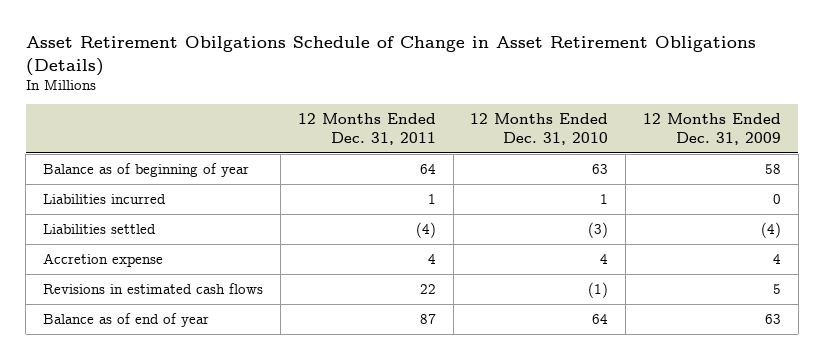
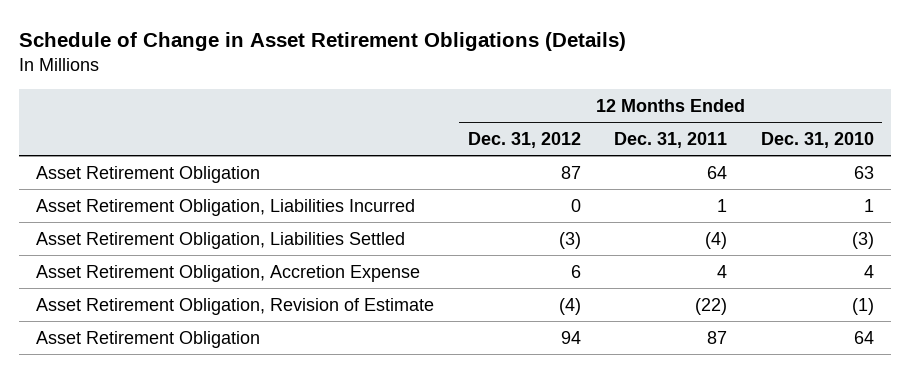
[25,36,756,76] Asset Retirement Obilgations Schedule of Change in Asset Retirement Obligations (Details) -> [18,31,626,51] Schedule of Change in Asset Retirement Obligations (Details)
[643,113,782,145] 12 Months Ended Dec. 31, 2009 -> none
none -> [467,131,581,148] Dec. 31, 2012
[43,282,264,294] Revisions in estimated cash flows -> none
[43,162,250,177] Balance as of beginning of year -> [35,165,260,183] Asset Retirement Obligation
[43,193,167,204] Liabilities incurred -> [35,198,415,216] Asset Retirement Obligation, Liabilities Incurred
[43,223,157,234] Liabilities settled -> [35,231,405,249] Asset Retirement Obligation, Liabilities Settled
[43,252,164,267] Accretion expense -> [35,264,420,282] Asset Retirement Obligation, Accretion Expense
none -> [35,297,434,315] Asset Retirement Obligation, Revision of Estimate
[43,312,210,327] Balance as of end of year -> [35,330,260,348] Asset Retirement Obligation

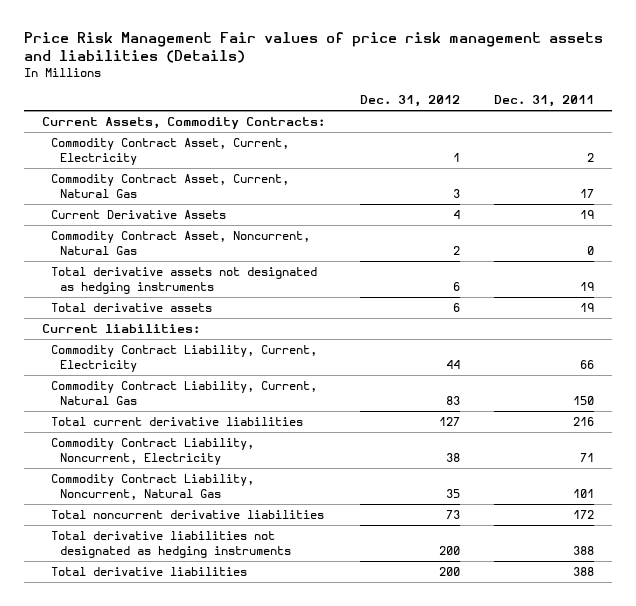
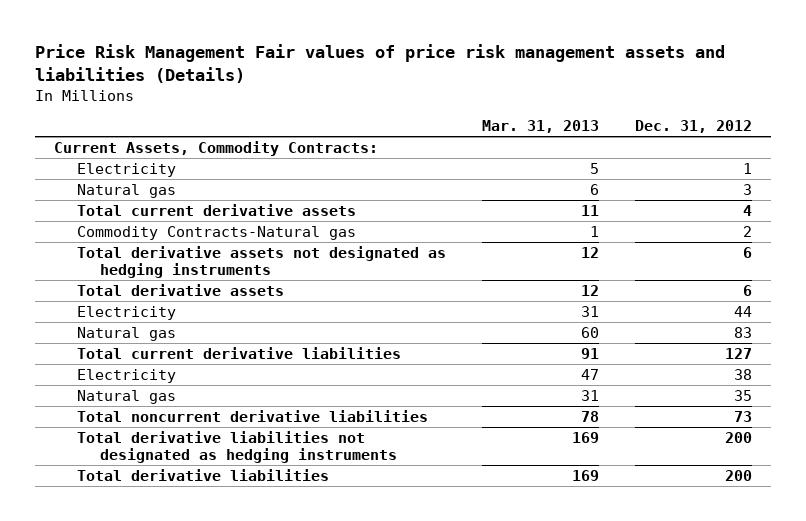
[494,95,595,108] Dec. 31, 2011 -> none
none -> [482,120,600,134] Mar. 31, 2013
[51,138,290,166] Commodity Contract Asset, Current, Electricity -> [76,162,176,177] Electricity
[51,174,290,199] Commodity Contract Asset, Current, Natural Gas -> [76,183,176,198] Natural gas
[51,210,227,220] Current Derivative Assets -> [76,203,356,216] Total current derivative assets
[51,231,311,256] Commodity Contract Asset, Noncurrent, Natural Gas -> [76,225,356,240] Commodity Contracts-Natural gas
[41,324,200,334] Current liabilities: -> none
[51,345,318,373] Commodity Contract Liability, Current, Electricity -> [76,305,176,320] Electricity
[51,381,318,406] Commodity Contract Liability, Current, Natural Gas -> [76,326,176,341] Natural gas
[51,438,255,466] Commodity Contract Liability, Noncurrent, Electricity -> [76,368,176,383] Electricity
[51,474,255,501] Commodity Contract Liability, Noncurrent, Natural Gas -> [76,389,176,404] Natural gas

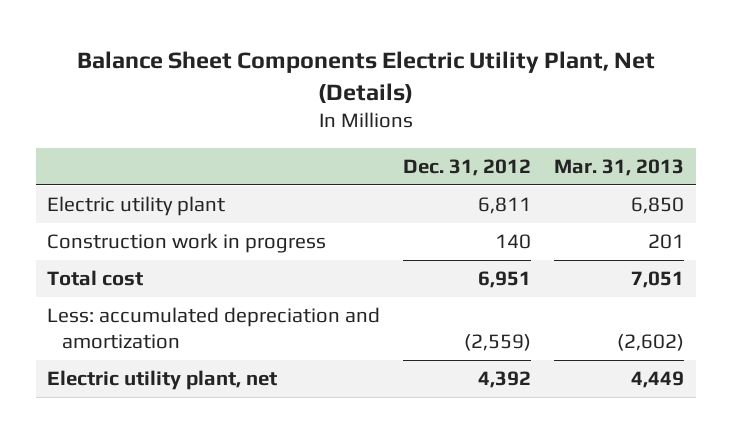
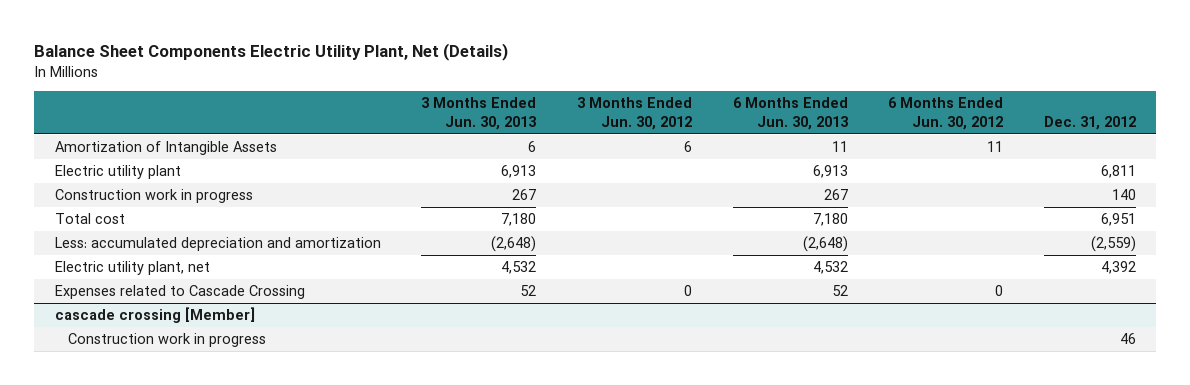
[554,159,685,177] Mar. 31, 2013 -> none
none -> [421,97,537,131] 3 Months Ended Jun. 30, 2013
none -> [576,97,692,131] 3 Months Ended Jun. 30, 2012
none -> [732,97,848,131] 6 Months Ended Jun. 30, 2013
none -> [888,97,1004,131] 6 Months Ended Jun. 30, 2012
none -> [54,141,277,156] Amortization of Intangible Assets
none -> [54,285,305,300] Expenses related to Cascade Crossing
none -> [54,307,255,324] cascade crossing [Member]
none -> [68,333,267,348] Construction work in progress

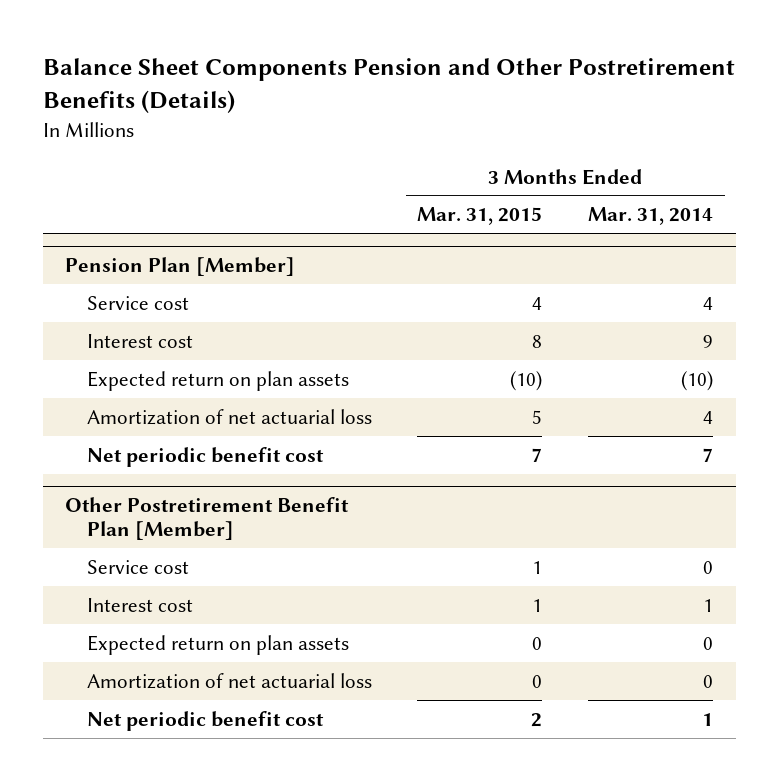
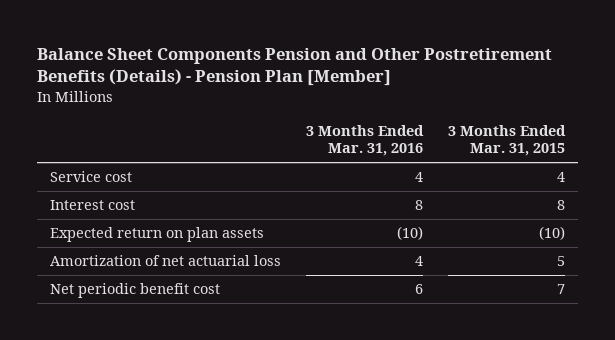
[42,58,735,114] Balance Sheet Components Pension and Other Postretirement Benefits (Details) -> [37,47,553,87] Balance Sheet Components Pension and Other Postretirement Benefits (Details) - Pension Plan [Member]
[588,207,714,226] Mar. 31, 2014 -> none
none -> [306,124,425,157] 3 Months Ended Mar. 31, 2016
[65,256,296,276] Pension Plan [Member] -> none
[65,496,350,541] Other Postretirement Benefit Plan [Member] -> none
[86,559,189,574] Service cost -> none
[86,597,193,612] Interest cost -> none
[86,634,349,655] Expected return on plan assets -> none
[86,672,372,689] Amortization of net actuarial loss -> none
[86,710,324,731] Net periodic benefit cost -> none

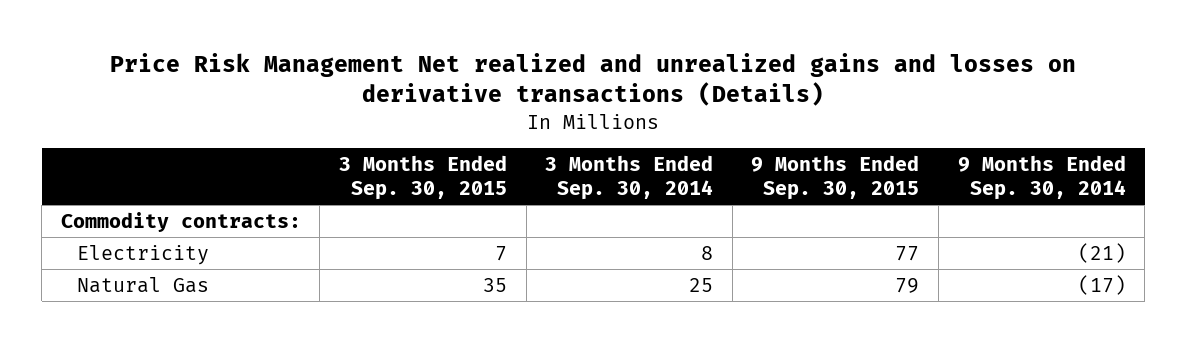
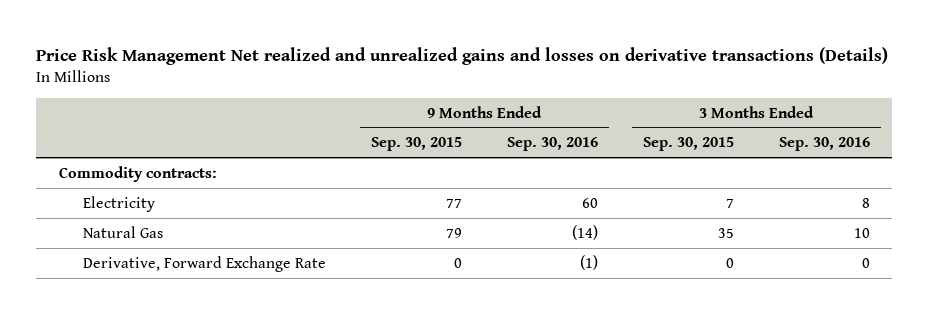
[545,155,714,200] 3 Months Ended Sep. 30, 2014 -> none
[957,155,1126,200] 9 Months Ended Sep. 30, 2014 -> none
none -> [506,137,598,152] Sep. 30, 2016
none -> [778,137,870,152] Sep. 30, 2016
none -> [82,255,326,272] Derivative, Forward Exchange Rate

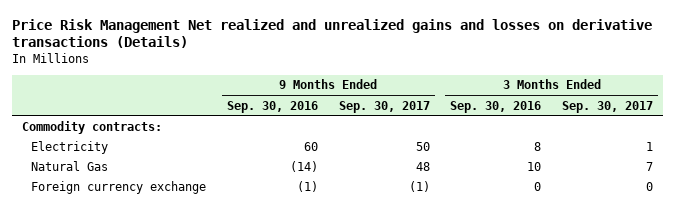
[370,137,462,152] Sep. 30, 2015 -> none
[642,137,734,152] Sep. 30, 2015 -> none
none -> [338,100,430,113] Sep. 30, 2017
none -> [561,100,653,113] Sep. 30, 2017
[82,255,326,272] Derivative, Forward Exchange Rate -> [31,181,207,195] Foreign currency exchange

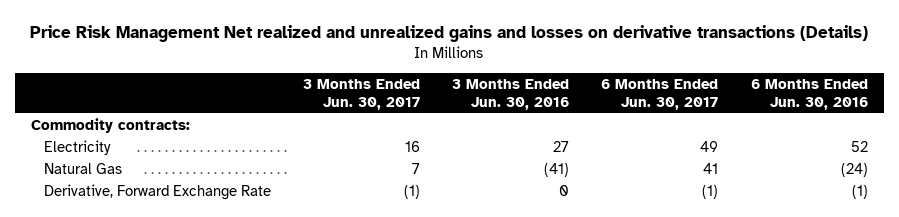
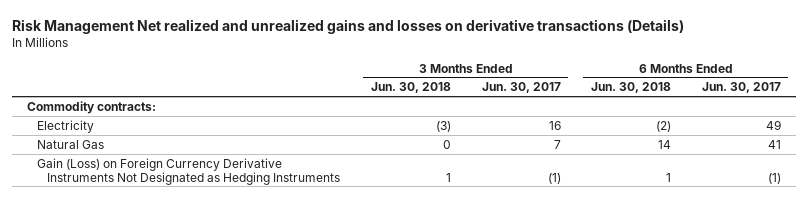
[30,25,869,43] Price Risk Management Net realized and unrealized gains and losses on derivative transactions (Details) -> [11,18,684,34] Risk Management Net realized and unrealized gains and losses on derivative transactions (Details)
[452,79,570,110] 3 Months Ended Jun. 30, 2016 -> none
[750,79,868,110] 6 Months Ended Jun. 30, 2016 -> none
none -> [371,82,452,94] Jun. 30, 2018
none -> [591,82,672,94] Jun. 30, 2018
[43,184,271,201] Derivative, Forward Exchange Rate -> [37,157,341,185] Gain (Loss) on Foreign Currency Derivative Instruments Not Designated as Hedging Instruments

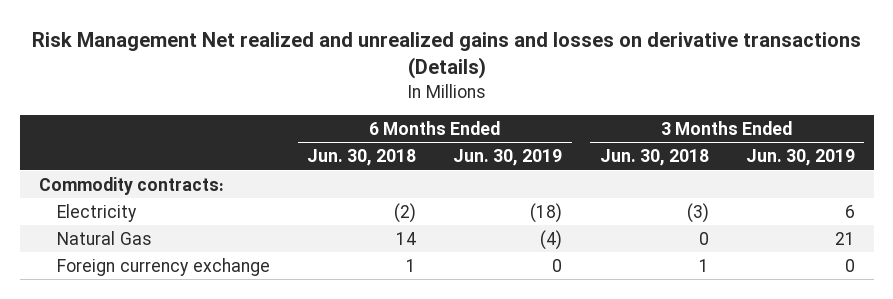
[481,82,561,94] Jun. 30, 2017 -> none
[701,82,781,94] Jun. 30, 2017 -> none
none -> [453,149,563,167] Jun. 30, 2019
none -> [745,149,855,167] Jun. 30, 2019
[37,157,341,185] Gain (Loss) on Foreign Currency Derivative Instruments Not Designated as Hedging Instruments -> [56,257,270,276] Foreign currency exchange

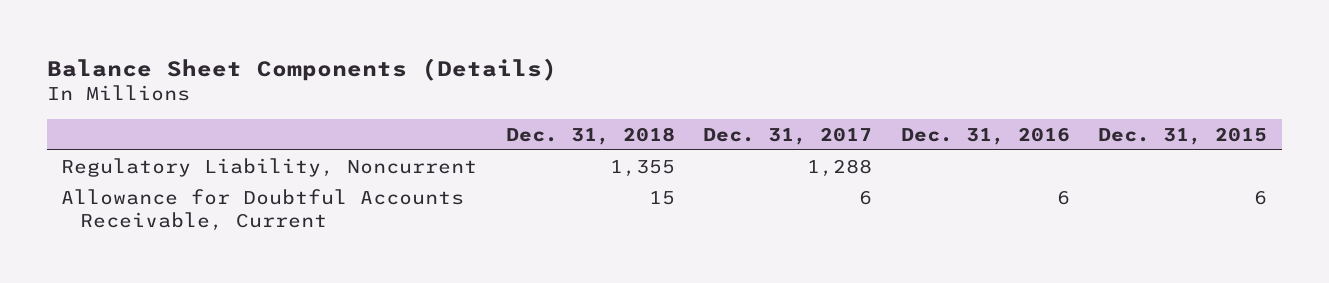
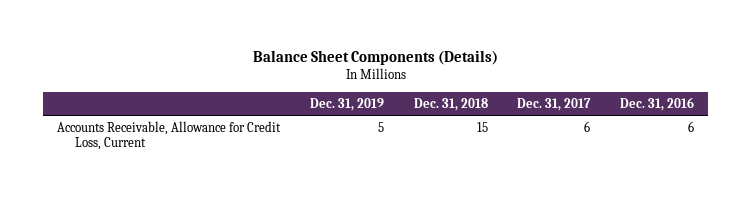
[1098,126,1268,145] Dec. 31, 2015 -> none
none -> [309,97,384,111] Dec. 31, 2019
[61,157,478,177] Regulatory Liability, Noncurrent -> none
[61,188,465,231] Allowance for Doubtful Accounts Receivable, Current -> [57,120,282,151] Accounts Receivable, Allowance for Credit Loss, Current

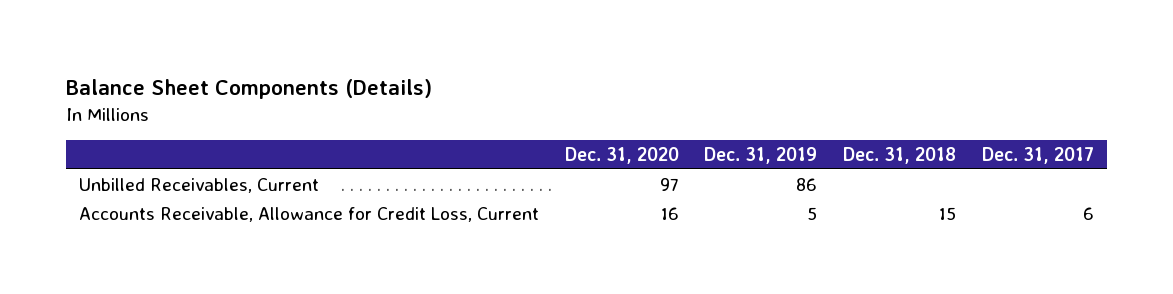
[619,96,694,111] Dec. 31, 2016 -> none
none -> [564,146,679,164] Dec. 31, 2020
none -> [78,177,319,193] Unbilled Receivables, Current

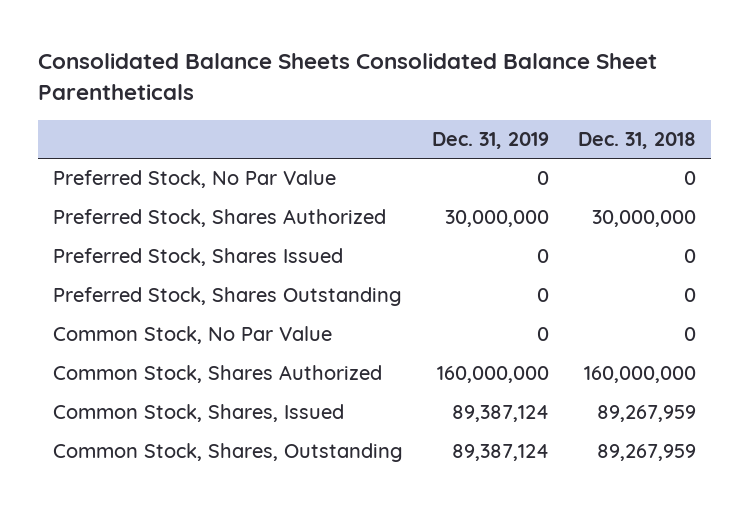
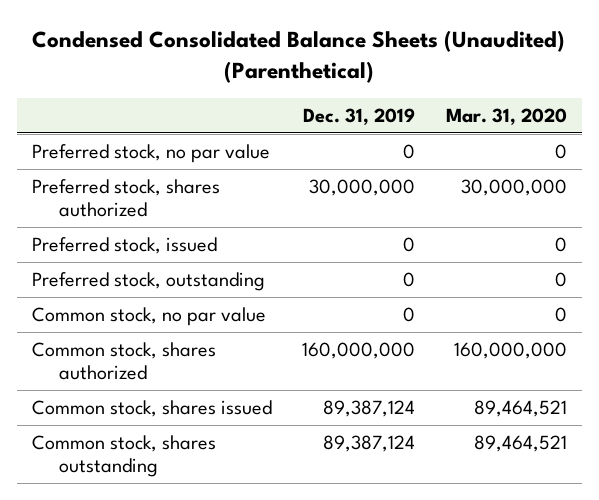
[38,53,658,100] Consolidated Balance Sheets Consolidated Balance Sheet Parentheticals -> [32,30,566,84] Condensed Consolidated Balance Sheets (Unaudited) (Parenthetical)
[578,131,697,149] Dec. 31, 2018 -> none
none -> [445,107,567,125] Mar. 31, 2020
[52,170,336,189] Preferred Stock, No Par Value -> [31,143,270,163] Preferred stock, no par value
[52,209,386,228] Preferred Stock, Shares Authorized -> [31,178,220,217] Preferred stock, shares authorized
[52,248,343,267] Preferred Stock, Shares Issued -> [31,236,217,254] Preferred stock, issued
[52,287,402,307] Preferred Stock, Shares Outstanding -> [31,271,265,291] Preferred stock, outstanding
[52,326,332,345] Common Stock, No Par Value -> [31,306,266,326] Common stock, no par value
[52,365,382,384] Common Stock, Shares Authorized -> [31,341,216,380] Common stock, shares authorized
[52,404,344,423] Common Stock, Shares, Issued -> [31,399,272,417] Common stock, shares issued
[52,443,403,463] Common Stock, Shares, Outstanding -> [31,434,216,477] Common stock, shares outstanding

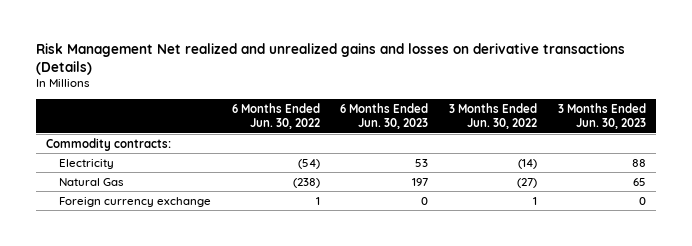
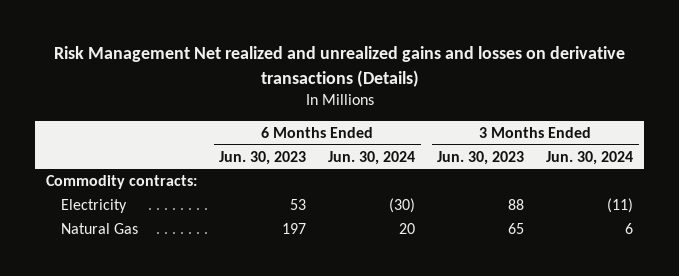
[231,102,320,130] 6 Months Ended Jun. 30, 2022 -> none
[448,102,537,130] 3 Months Ended Jun. 30, 2022 -> none
none -> [328,150,416,165] Jun. 30, 2024
none -> [546,150,634,165] Jun. 30, 2024
[58,196,211,207] Foreign currency exchange -> none

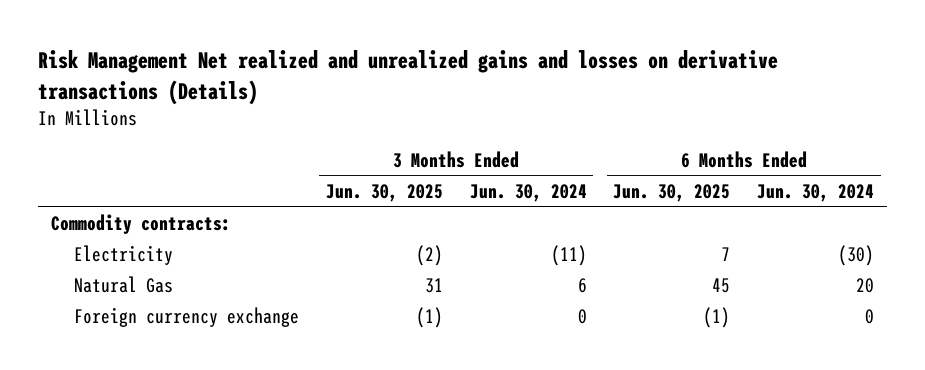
[219,150,307,165] Jun. 30, 2023 -> none
[437,150,525,165] Jun. 30, 2023 -> none
none -> [325,184,443,203] Jun. 30, 2025
none -> [613,184,731,203] Jun. 30, 2025
none -> [73,307,299,328] Foreign currency exchange

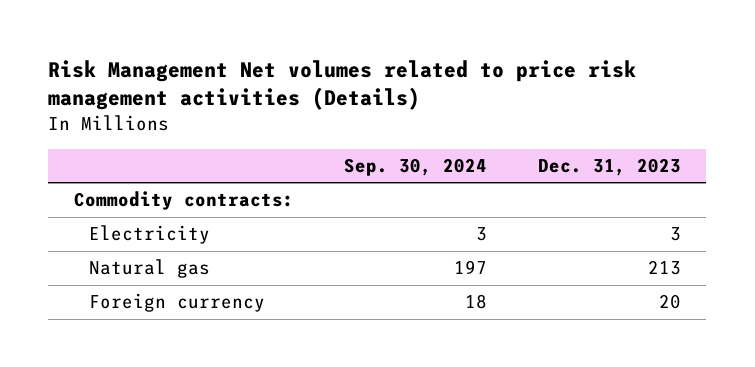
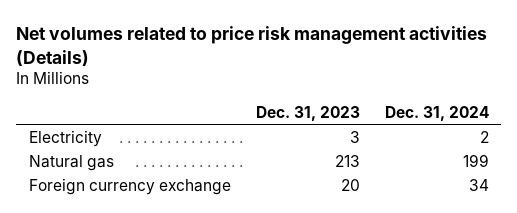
[48,59,637,111] Risk Management Net volumes related to price risk management activities (Details) -> [16,25,488,66] Net volumes related to price risk management activities (Details)
[344,157,488,176] Sep. 30, 2024 -> none
none -> [384,105,489,121] Dec. 31, 2024
[73,191,294,211] Commodity contracts: -> none
[89,293,266,313] Foreign currency -> [28,177,231,195] Foreign currency exchange

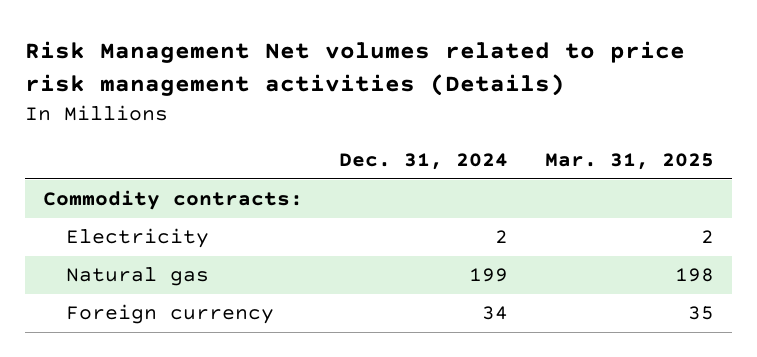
[16,25,488,66] Net volumes related to price risk management activities (Details) -> [24,41,685,97] Risk Management Net volumes related to price risk management activities (Details)
[255,105,360,121] Dec. 31, 2023 -> none
none -> [544,153,714,171] Mar. 31, 2025
none -> [43,190,304,211] Commodity contracts:
[28,177,231,195] Foreign currency exchange -> [65,304,274,325] Foreign currency

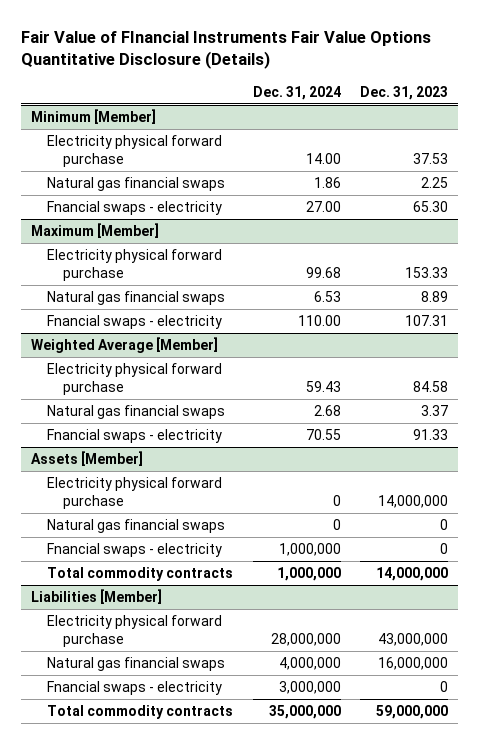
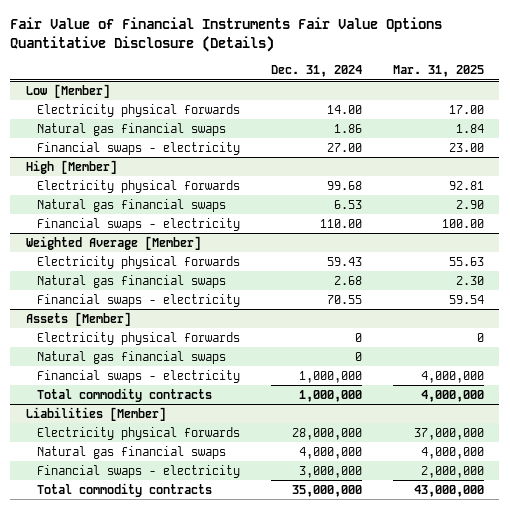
[21,31,432,70] Fair Value of FInancial Instruments Fair Value Options Quantitative Disclosure (Details) -> [10,17,443,53] Fair Value of Financial Instruments Fair Value Options Quantitative Disclosure (Details)
[360,85,449,100] Dec. 31, 2023 -> none
none -> [392,65,484,78] Mar. 31, 2025
[31,109,157,125] Minimum [Member] -> [25,83,110,98] Low [Member]
[47,135,223,167] Electricity physical forward purchase -> [36,103,240,117] Electricity physical forwards
[47,201,223,216] Fnancial swaps - electricity -> [36,141,240,155] Financial swaps - electricity
[31,223,160,239] Maximum [Member] -> [25,159,117,174] High [Member]
[47,249,223,281] Electricity physical forward purchase -> [36,179,240,193] Electricity physical forwards
[47,315,223,330] Fnancial swaps - electricity -> [36,217,240,231] Financial swaps - electricity
[47,363,223,395] Electricity physical forward purchase -> [36,255,240,269] Electricity physical forwards
[47,429,223,444] Fnancial swaps - electricity -> [36,293,240,307] Financial swaps - electricity
[47,477,223,509] Electricity physical forward purchase -> [36,331,240,345] Electricity physical forwards
[47,543,223,558] Fnancial swaps - electricity -> [36,369,240,383] Financial swaps - electricity
[47,615,223,647] Electricity physical forward purchase -> [36,426,240,440] Electricity physical forwards
[47,681,223,696] Fnancial swaps - electricity -> [36,464,240,478] Financial swaps - electricity

